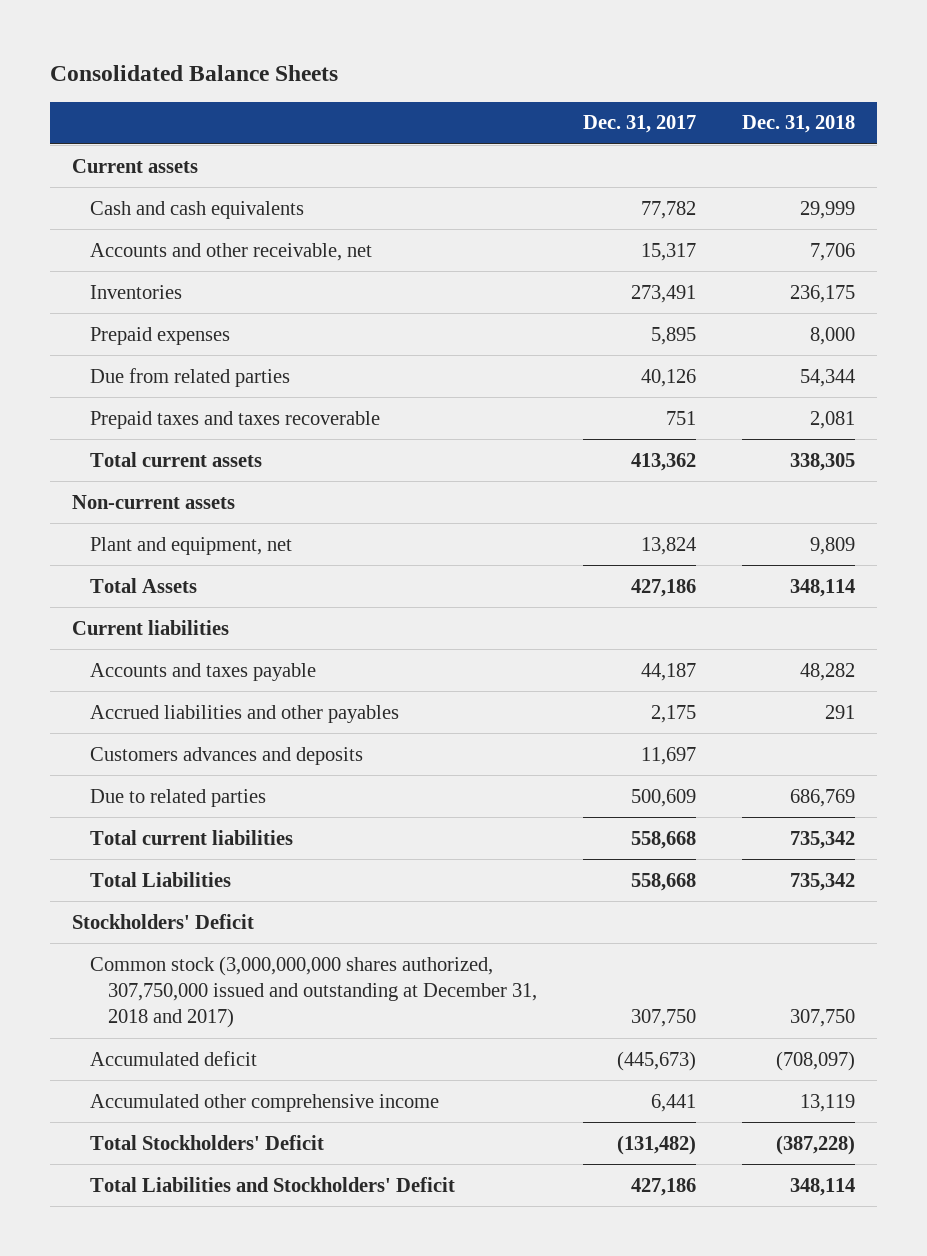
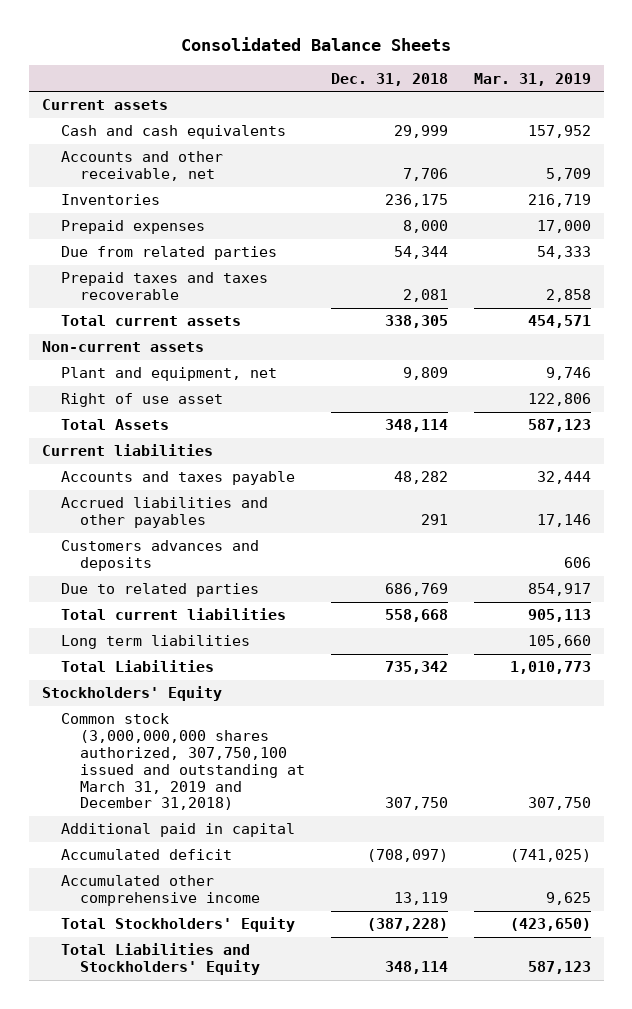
[582,115,696,134] Dec. 31, 2017 -> none
none -> [473,72,591,86] Mar. 31, 2019
none -> [60,393,223,408] Right of use asset
[789,830,855,849] 735,342 -> [384,609,448,623] 558,668
none -> [60,635,250,650] Long term liabilities
[72,913,255,929] Stockholders' Deficit -> [41,686,222,702] Stockholders' Equity
[90,955,538,1029] Common stock (3,000,000,000 shares authorized, 307,750,000 issued and outstanding at December 31, 2018 and 2017) -> [60,713,305,811] Common stock (3,000,000,000 shares authorized, 307,750,100 issued and outstanding at March 31, 2019 and December 31,2018)
none -> [60,823,295,838] Additional paid in capital
[90,1134,325,1150] Total Stockholders' Deficit -> [60,917,295,933] Total Stockholders' Equity
[90,1176,456,1192] Total Liabilities and Stockholders' Deficit -> [60,943,260,975] Total Liabilities and Stockholders' Equity

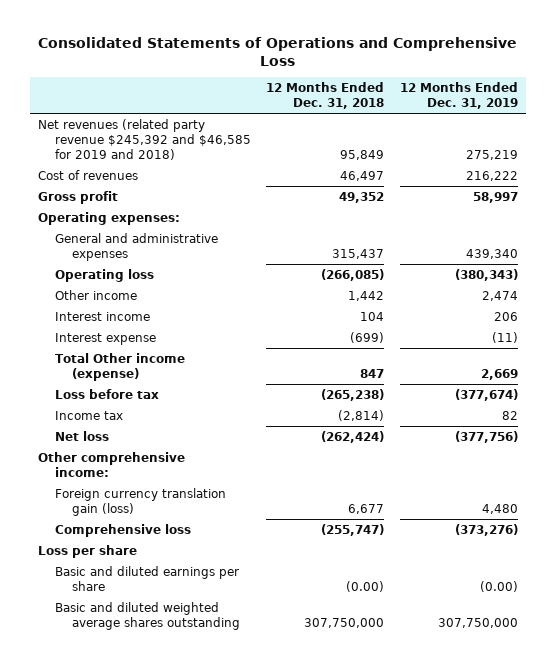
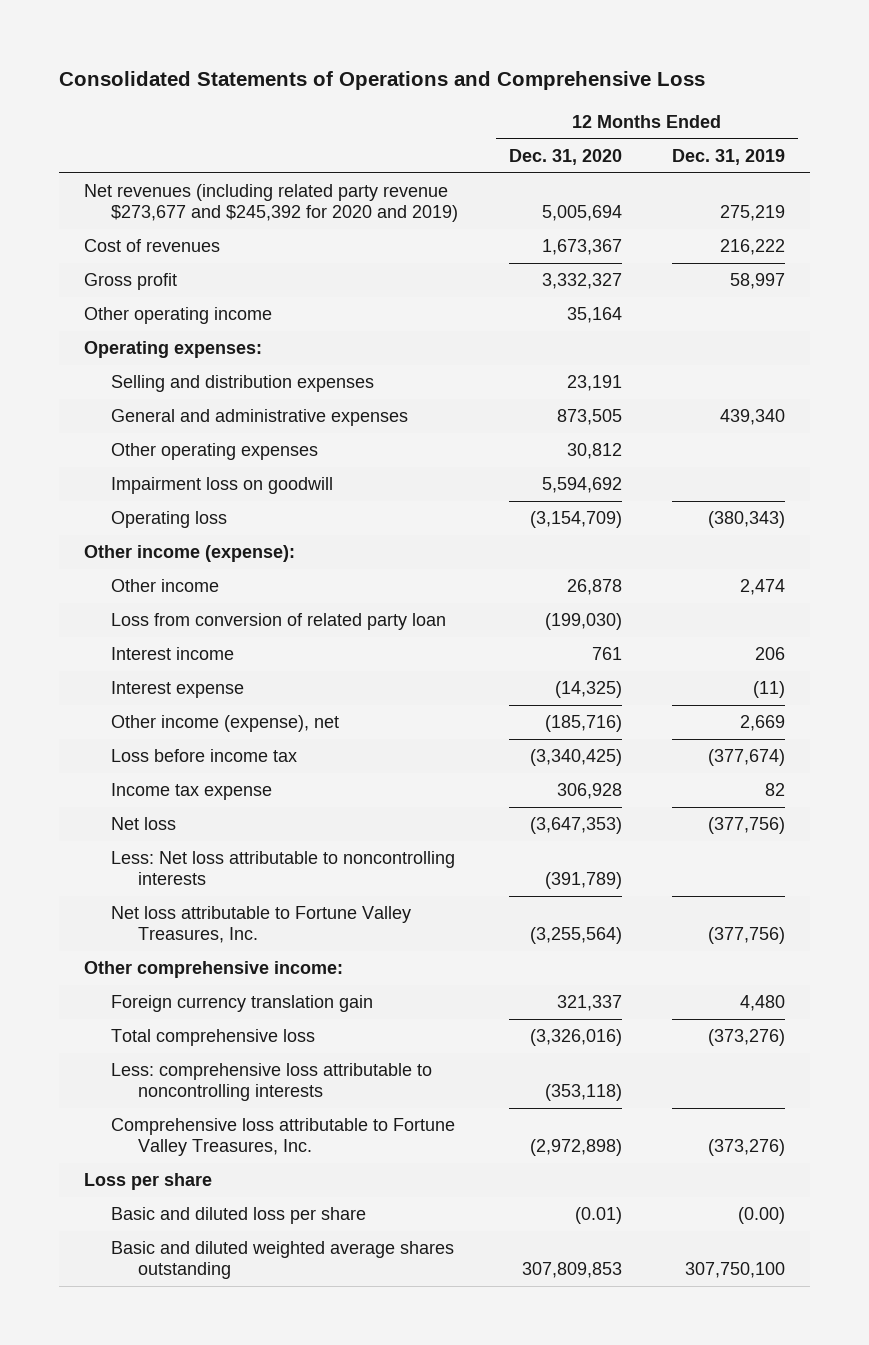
[266,81,385,109] 12 Months Ended Dec. 31, 2018 -> none
none -> [508,148,622,165] Dec. 31, 2020
[37,118,251,160] Net revenues (related party revenue $245,392 and $46,585 for 2019 and 2018) -> [83,184,459,223] Net revenues (including related party revenue $273,677 and $245,392 for 2020 and 2019)
none -> [83,307,272,325] Other operating income
none -> [111,375,375,393] Selling and distribution expenses
none -> [111,443,319,461] Other operating expenses
none -> [111,477,334,495] Impairment loss on goodwill
none -> [83,545,295,563] Other income (expense):
none -> [111,613,447,631] Loss from conversion of related party loan
[54,352,185,381] Total Other income (expense) -> [111,715,340,733] Other income (expense), net
[54,388,159,399] Loss before tax -> [111,749,298,763] Loss before income tax
[54,410,123,420] Income tax -> [111,783,273,801] Income tax expense
none -> [111,851,456,886] Less: Net loss attributable to noncontrolling interests
none -> [111,906,412,944] Net loss attributable to Fortune Valley Treasures, Inc.
[54,487,226,516] Foreign currency translation gain (loss) -> [111,995,374,1013] Foreign currency translation gain
none -> [111,1029,316,1047] Total comprehensive loss
none -> [111,1063,433,1102] Less: comprehensive loss attributable to noncontrolling interests
[54,523,191,537] Comprehensive loss -> [111,1118,456,1157] Comprehensive loss attributable to Fortune Valley Treasures, Inc.
[54,565,239,591] Basic and diluted earnings per share -> [111,1207,367,1225] Basic and diluted loss per share
[438,617,519,628] 307,750,000 -> [685,1262,786,1279] 307,750,100

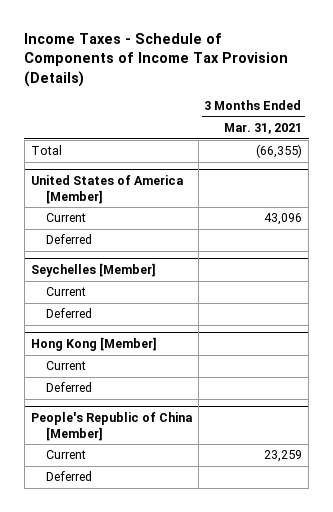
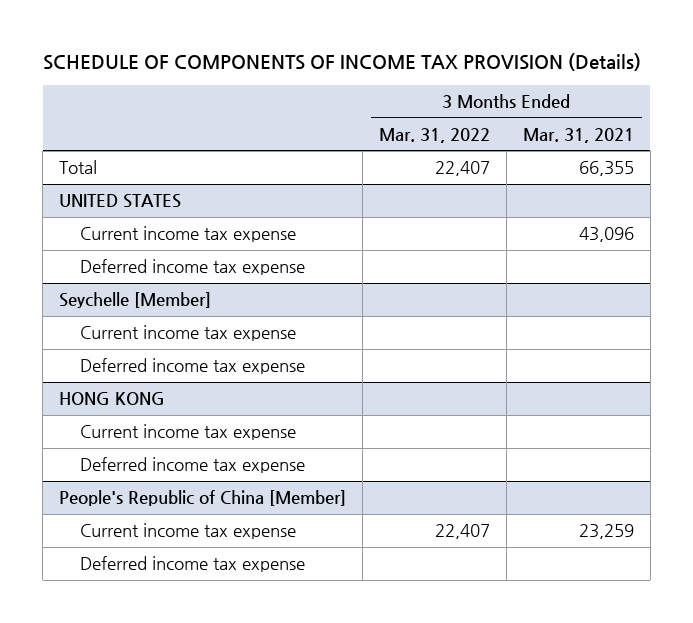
[24,32,289,87] Income Taxes - Schedule of Components of Income Tax Provision (Details) -> [42,53,641,72] SCHEDULE OF COMPONENTS OF INCOME TAX PROVISION (Details)
none -> [379,127,491,143] Mar. 31, 2022
[255,144,302,159] (66,355) -> [578,161,634,177] 66,355
[30,175,184,205] United States of America [Member] -> [59,194,182,209] UNITED STATES
[46,213,87,223] Current -> [80,226,297,243] Current income tax expense
[46,234,93,245] Deferred -> [80,259,306,276] Deferred income tax expense
[30,263,156,278] Seychelles [Member] -> [59,292,212,309] Seychelle [Member]
[46,287,87,297] Current -> [80,325,297,342] Current income tax expense
[46,308,93,319] Deferred -> [80,358,306,375] Deferred income tax expense
[30,337,157,352] Hong Kong [Member] -> [59,392,166,406] HONG KONG
[46,361,87,371] Current -> [80,424,297,441] Current income tax expense
[46,382,93,393] Deferred -> [80,457,306,474] Deferred income tax expense
[46,450,87,460] Current -> [80,523,297,540] Current income tax expense
[46,471,93,482] Deferred -> [80,556,306,573] Deferred income tax expense

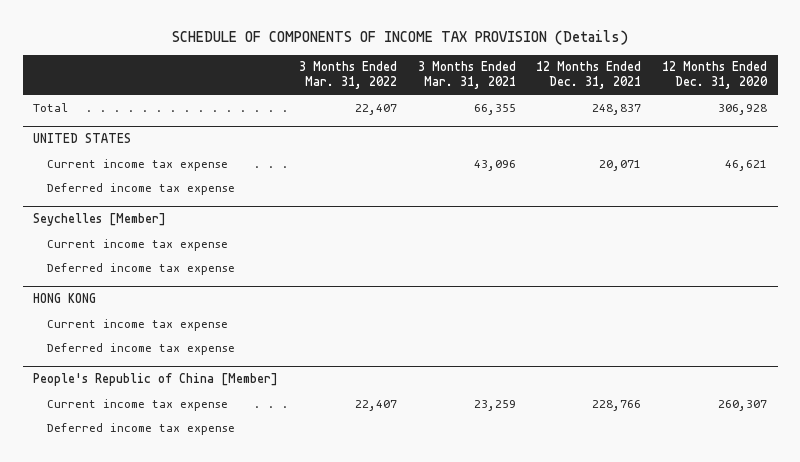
none -> [536,61,642,90] 12 Months Ended Dec. 31, 2021
none -> [662,61,769,90] 12 Months Ended Dec. 31, 2020
[59,292,212,309] Seychelle [Member] -> [33,213,167,227] Seychelles [Member]

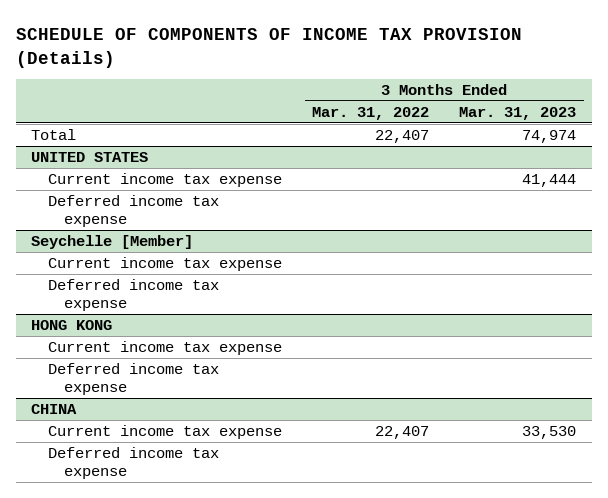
[417,61,516,90] 3 Months Ended Mar. 31, 2021 -> none
[536,61,642,90] 12 Months Ended Dec. 31, 2021 -> none
[662,61,769,90] 12 Months Ended Dec. 31, 2020 -> none
none -> [459,106,577,120] Mar. 31, 2023
[33,213,167,227] Seychelles [Member] -> [31,234,194,249] Seychelle [Member]
[33,373,279,387] People's Republic of China [Member] -> none
none -> [31,403,78,414] CHINA

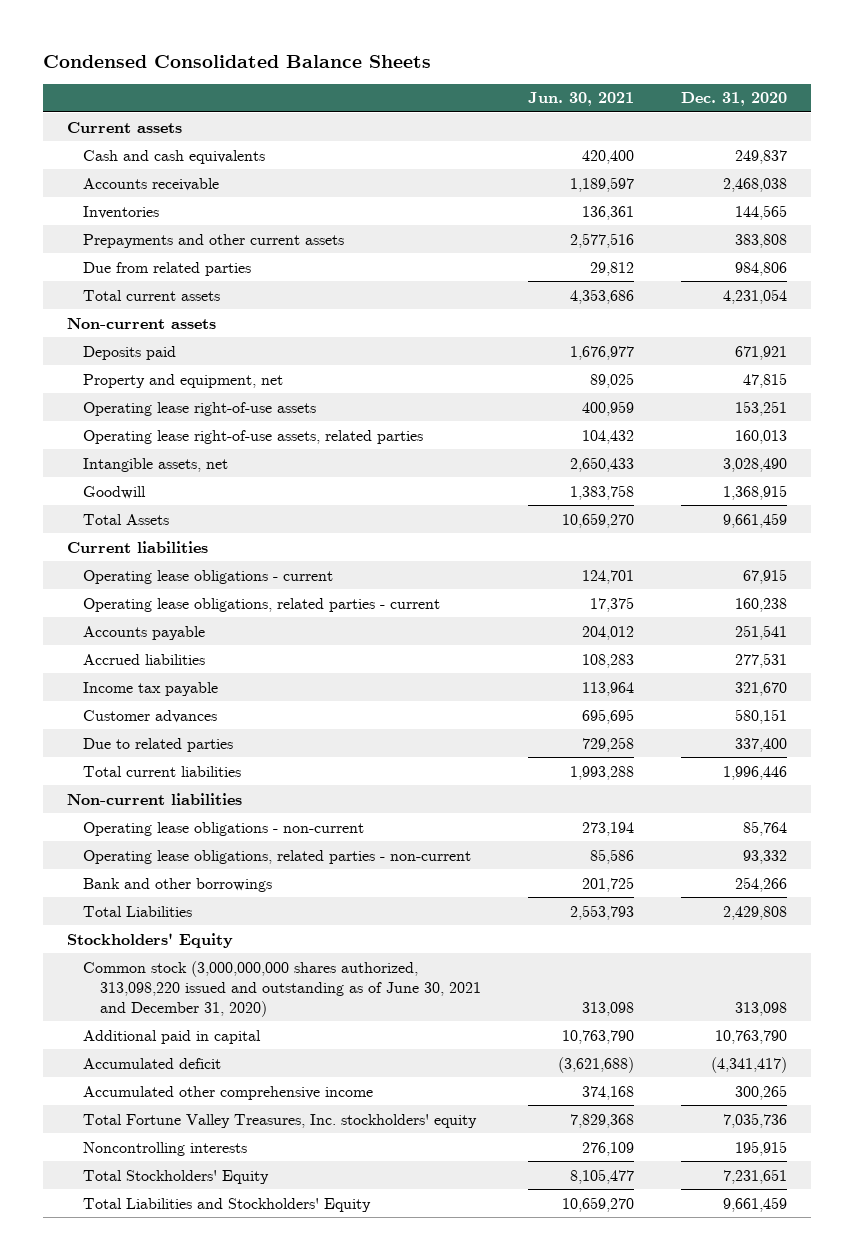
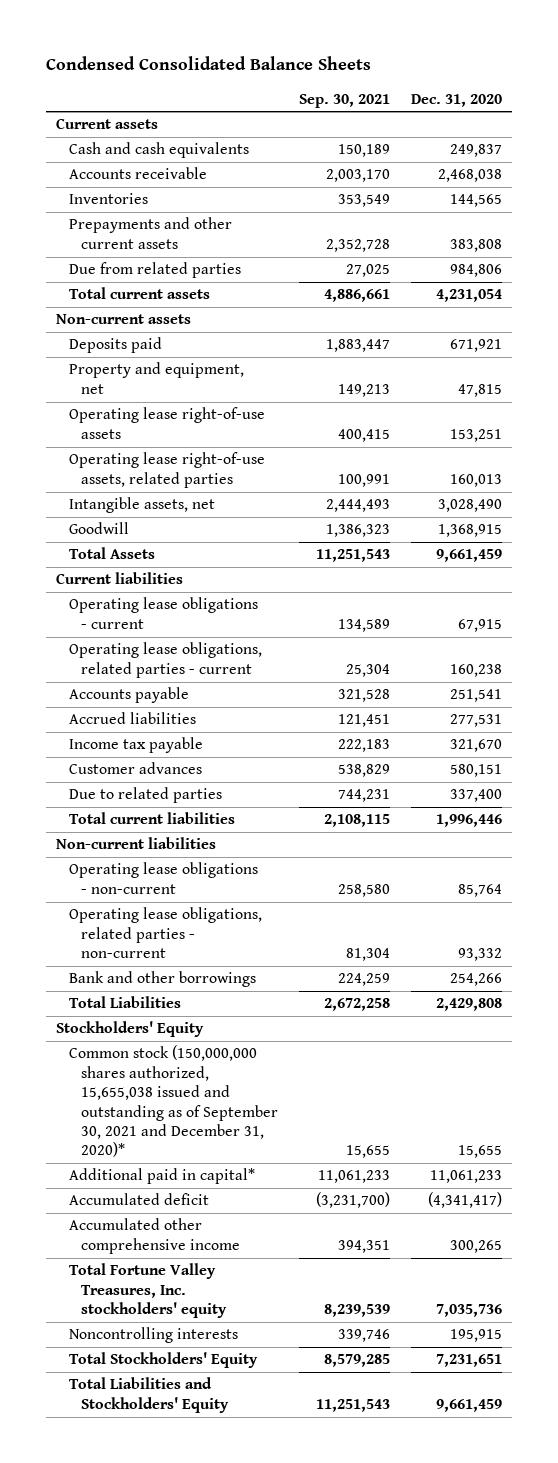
[528,92,635,107] Jun. 30, 2021 -> none
none -> [299,93,391,108] Sep. 30, 2021
[83,960,481,1017] Common stock (3,000,000,000 shares authorized, 313,098,220 issued and outstanding as of June 30, 2021 and December 31, 2020) -> [68,1045,279,1158] Common stock (150,000,000 shares authorized, 15,655,038 issued and outstanding as of September 30, 2021 and December 31, 2020)*
[735,1001,788,1016] 313,098 -> [457,1145,502,1159] 15,655
[83,1029,262,1044] Additional paid in capital -> [68,1168,255,1185] Additional paid in capital*
[715,1029,788,1044] 10,763,790 -> [429,1170,502,1184] 11,061,233

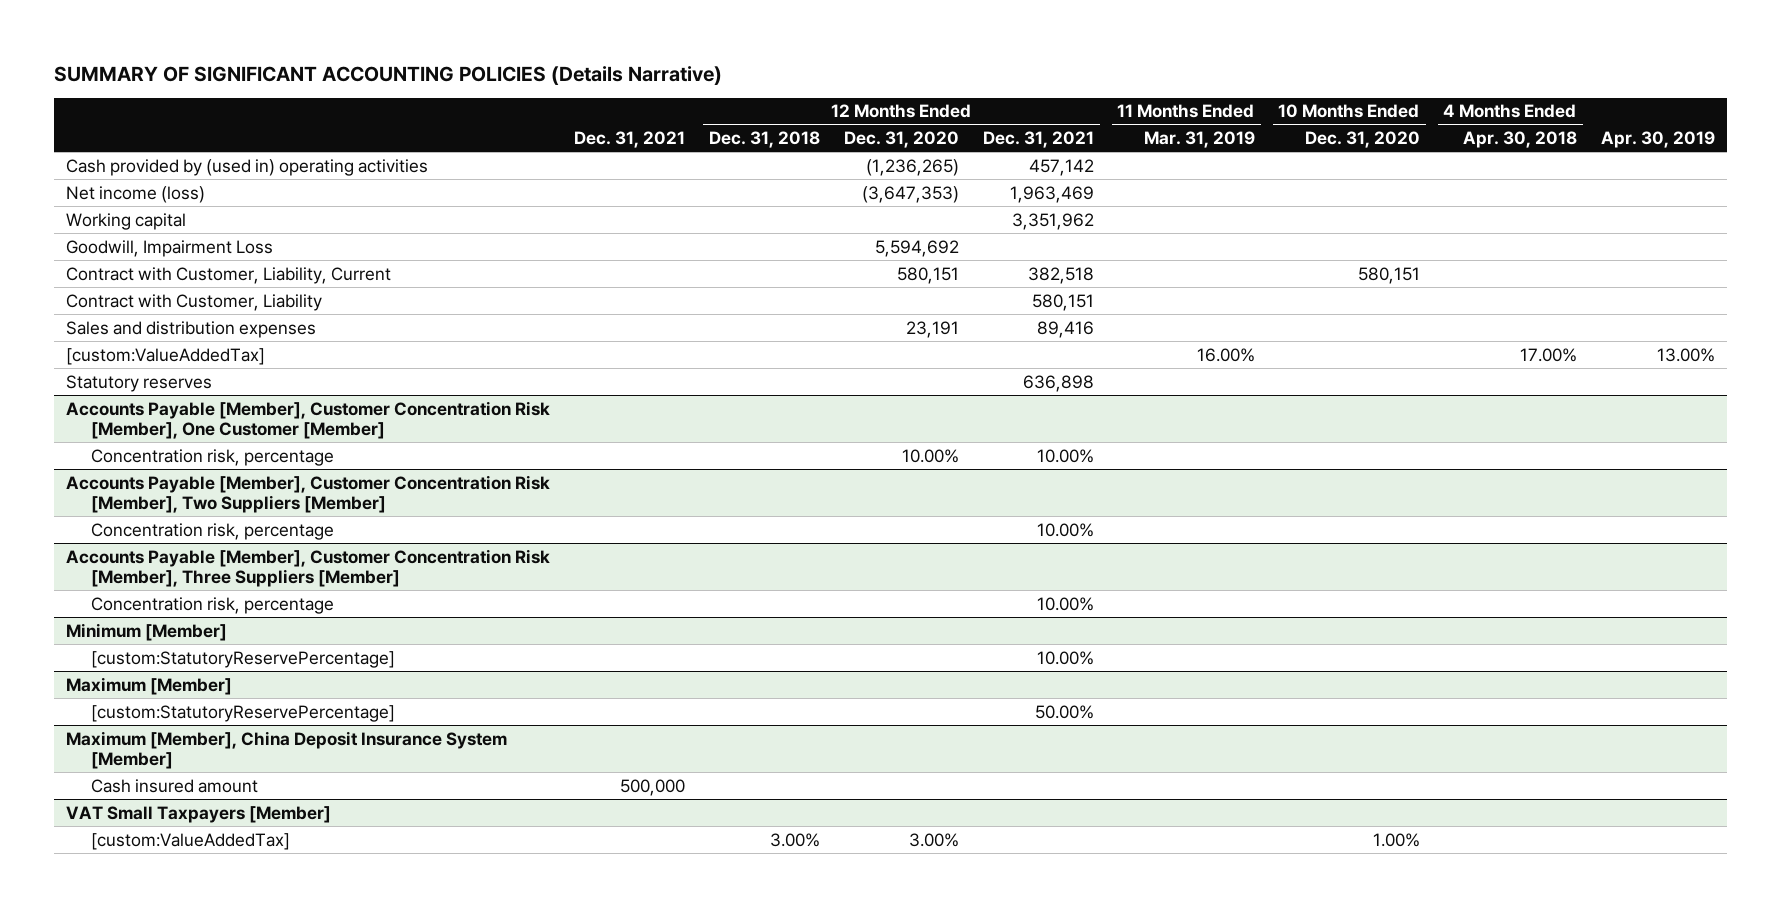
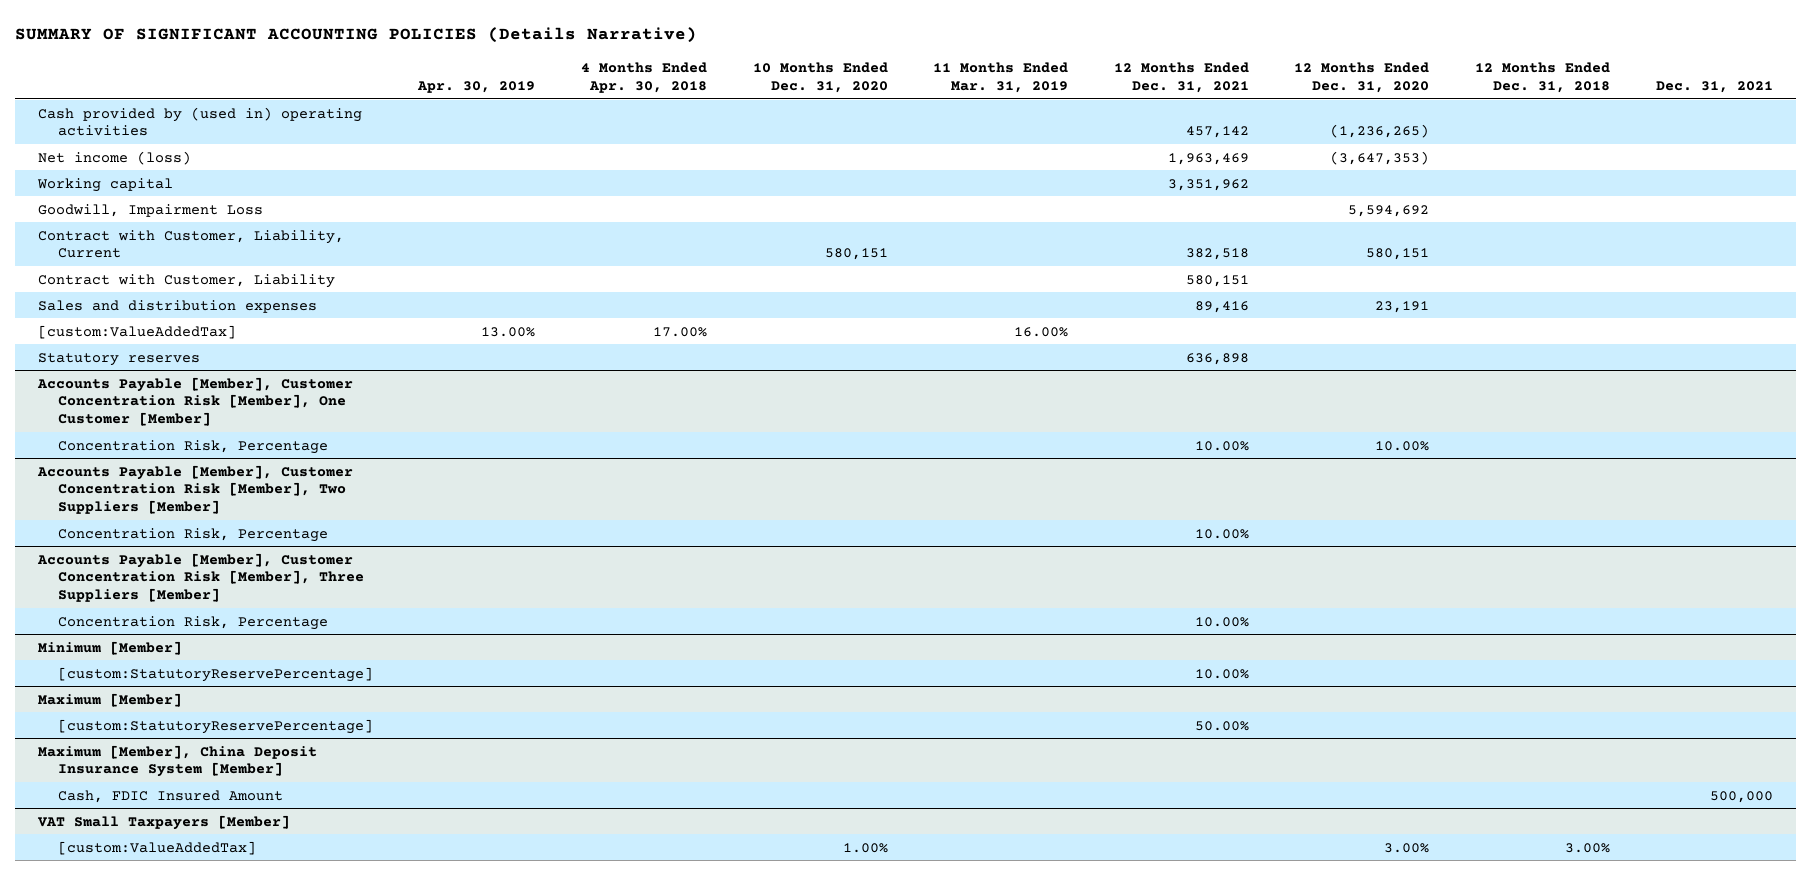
[91,448,335,466] Concentration risk, percentage -> [57,439,328,454] Concentration Risk, Percentage
[91,522,335,540] Concentration risk, percentage -> [57,527,328,542] Concentration Risk, Percentage
[91,596,335,614] Concentration risk, percentage -> [57,615,328,630] Concentration Risk, Percentage
[91,778,259,793] Cash insured amount -> [57,789,283,803] Cash, FDIC Insured Amount

